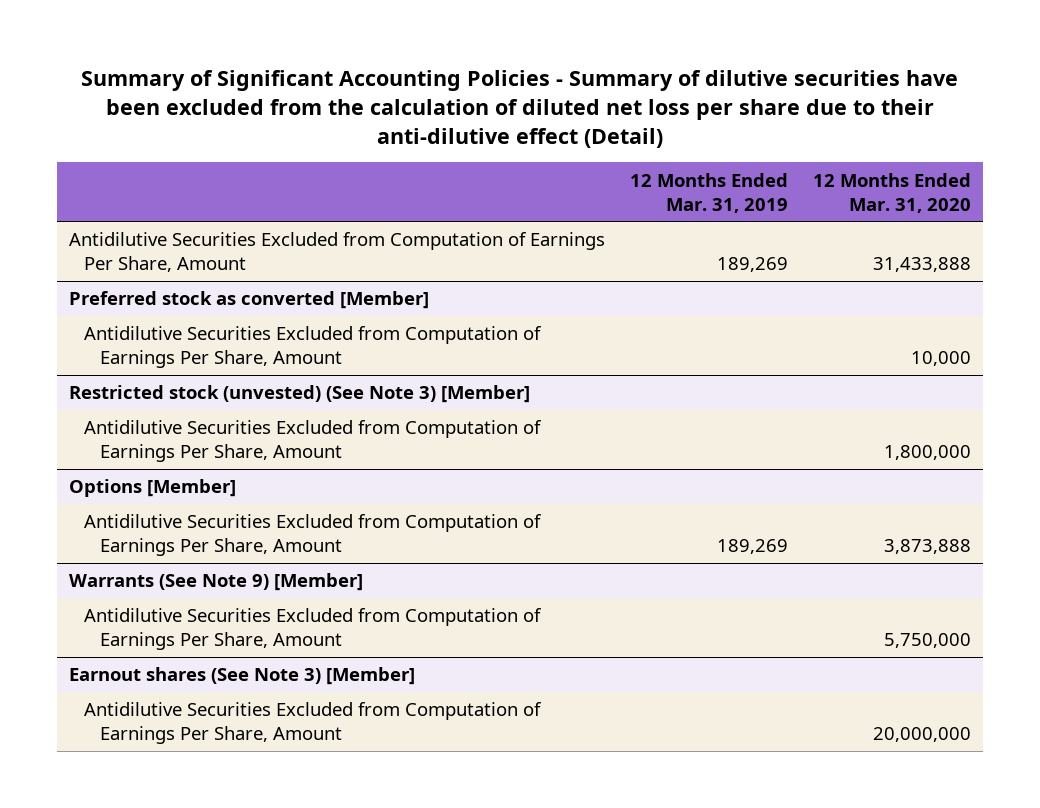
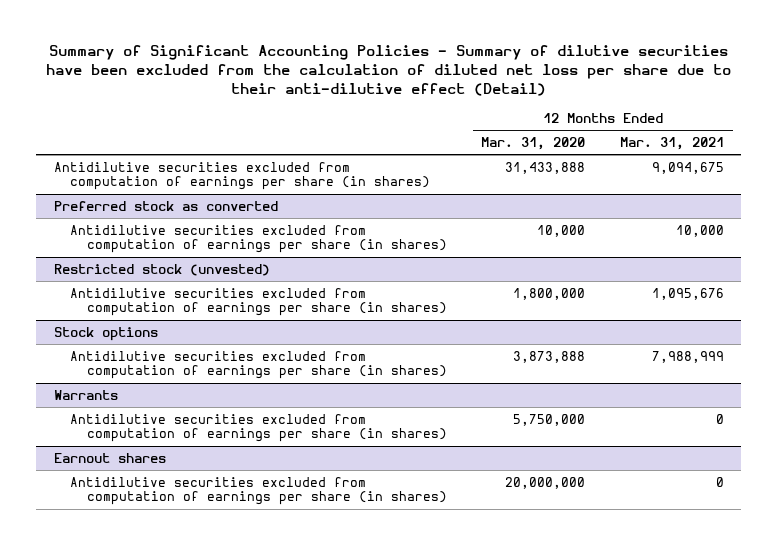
[629,172,788,213] 12 Months Ended Mar. 31, 2019 -> none
none -> [619,137,724,151] Mar. 31, 2021
[69,232,606,273] Antidilutive Securities Excluded from Computation of Earnings Per Share, Amount -> [53,161,431,191] Antidilutive securities excluded from computation of earnings per share (in shares)
[69,291,430,310] Preferred stock as converted [Member] -> [53,200,278,211] Preferred stock as converted
[84,326,543,369] Antidilutive Securities Excluded from Computation of Earnings Per Share, Amount -> [70,224,447,254] Antidilutive securities excluded from computation of earnings per share (in shares)
[69,385,531,404] Restricted stock (unvested) (See Note 3) [Member] -> [53,263,270,276] Restricted stock (unvested)
[84,420,543,463] Antidilutive Securities Excluded from Computation of Earnings Per Share, Amount -> [70,287,447,317] Antidilutive securities excluded from computation of earnings per share (in shares)
[69,479,237,498] Options [Member] -> [53,326,158,341] Stock options
[84,514,543,557] Antidilutive Securities Excluded from Computation of Earnings Per Share, Amount -> [70,350,447,380] Antidilutive securities excluded from computation of earnings per share (in shares)
[69,573,364,592] Warrants (See Note 9) [Member] -> [53,389,118,400] Warrants
[84,608,543,651] Antidilutive Securities Excluded from Computation of Earnings Per Share, Amount -> [70,413,447,443] Antidilutive securities excluded from computation of earnings per share (in shares)
[69,667,416,686] Earnout shares (See Note 3) [Member] -> [53,452,166,463] Earnout shares
[84,702,543,745] Antidilutive Securities Excluded from Computation of Earnings Per Share, Amount -> [70,476,447,506] Antidilutive securities excluded from computation of earnings per share (in shares)

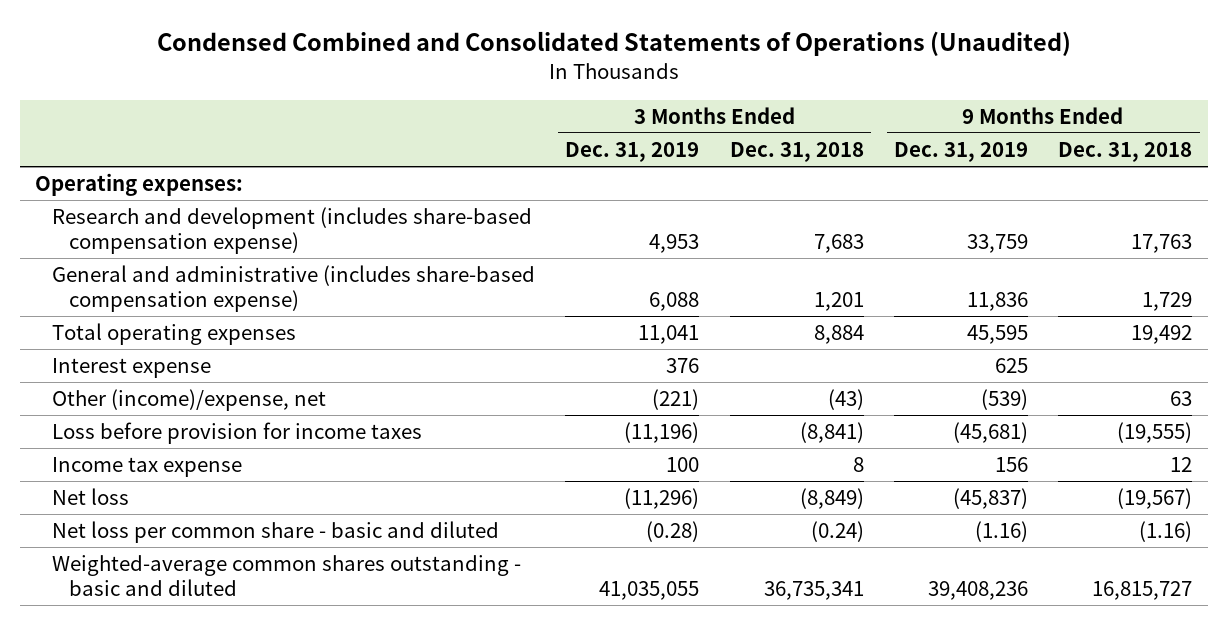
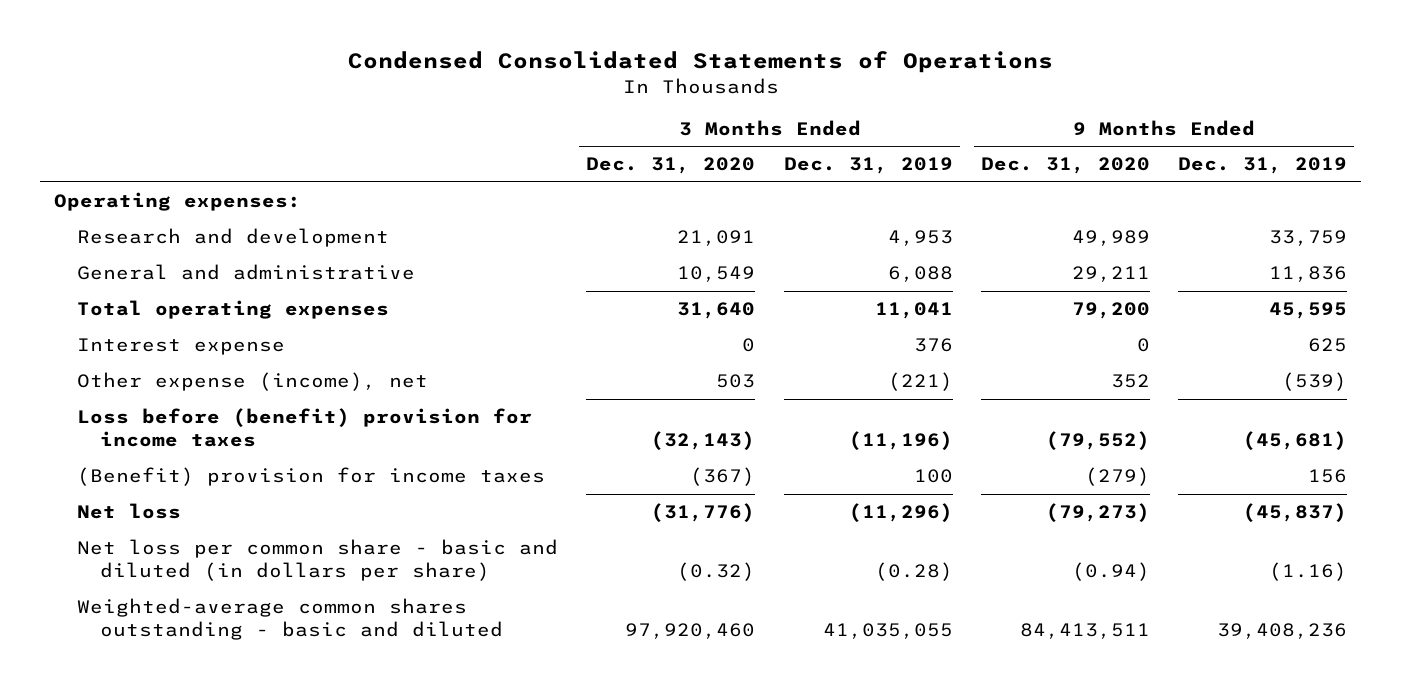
[156,31,1071,57] Condensed Combined and Consolidated Statements of Operations (Unaudited) -> [347,51,1053,74] Condensed Consolidated Statements of Operations
[729,142,864,163] Dec. 31, 2018 -> none
[1058,142,1193,163] Dec. 31, 2018 -> none
none -> [586,157,756,175] Dec. 31, 2020
none -> [981,157,1151,175] Dec. 31, 2020
[52,207,533,254] Research and development (includes share-based compensation expense) -> [77,228,390,248] Research and development
[52,265,536,312] General and administrative (includes share-based compensation expense) -> [77,264,416,281] General and administrative
[52,389,327,412] Other (income)/expense, net -> [77,372,429,392] Other expense (income), net
[52,422,423,445] Loss before provision for income taxes -> [77,408,533,448] Loss before (benefit) provision for income taxes
[52,457,243,478] Income tax expense -> [77,467,546,487] (Benefit) provision for income taxes
[52,521,500,544] Net loss per common share - basic and diluted -> [77,539,559,582] Net loss per common share - basic and diluted (in dollars per share)

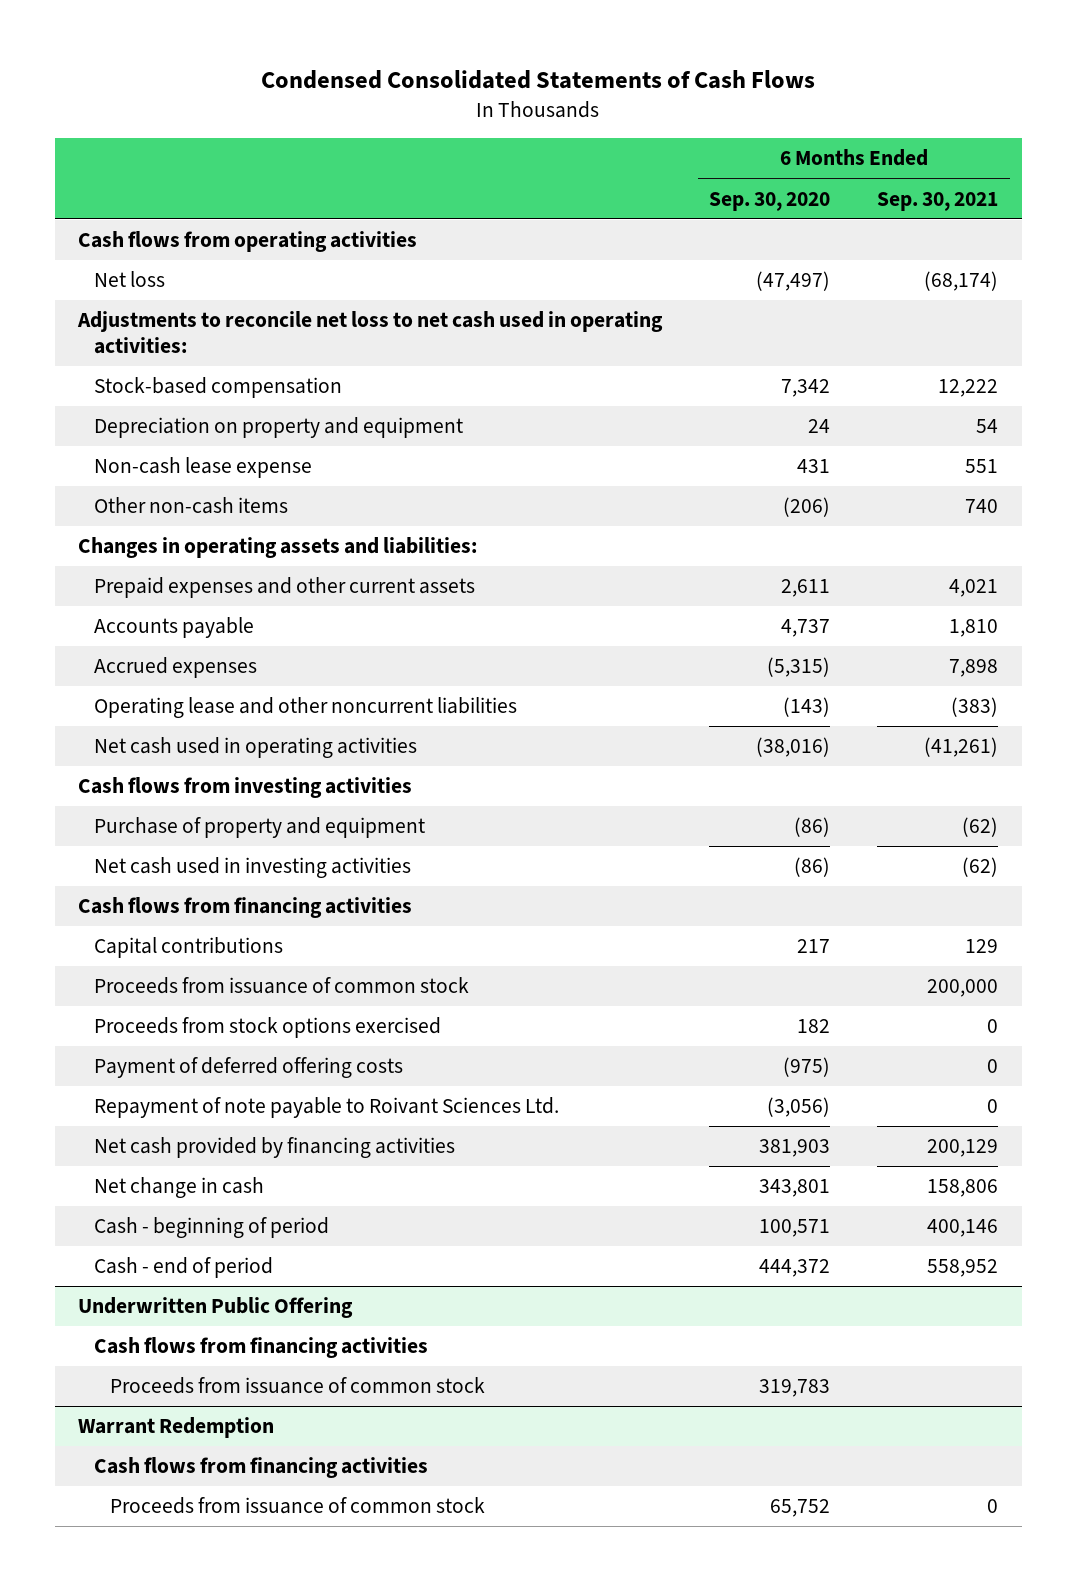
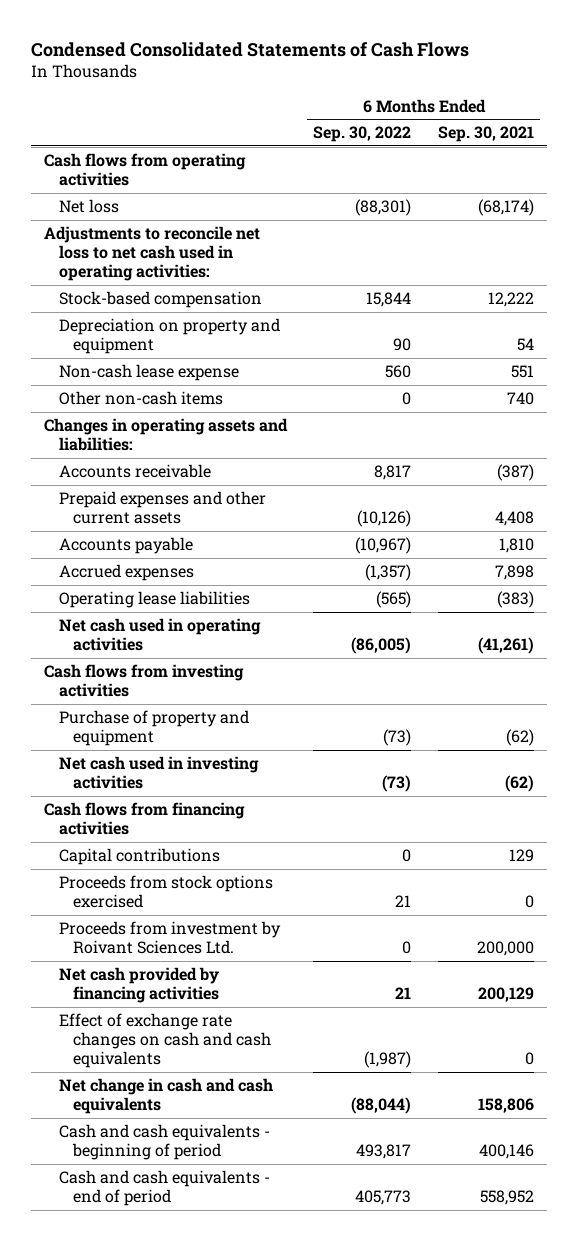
[709,191,831,211] Sep. 30, 2020 -> none
none -> [313,126,412,143] Sep. 30, 2022
none -> [58,463,211,478] Accounts receivable
[949,579,999,598] 4,021 -> [494,511,534,527] 4,408
[94,697,518,719] Operating lease and other noncurrent liabilities -> [58,590,250,608] Operating lease liabilities
[94,977,470,995] Proceeds from issuance of common stock -> none
[94,1057,404,1079] Payment of deferred offering costs -> none
[94,1097,560,1119] Repayment of note payable to Roivant Sciences Ltd. -> none
none -> [58,920,281,955] Proceeds from investment by Roivant Sciences Ltd.
[78,1297,354,1319] Underwritten Public Offering -> none
[94,1337,429,1359] Cash flows from financing activities -> none
[110,1377,486,1395] Proceeds from issuance of common stock -> none
[78,1417,275,1439] Warrant Redemption -> none
[94,1457,429,1479] Cash flows from financing activities -> none
[110,1497,486,1515] Proceeds from issuance of common stock -> none
none -> [58,1012,272,1069] Effect of exchange rate changes on cash and cash equivalents
[94,1177,265,1199] Net change in cash -> [58,1077,273,1115] Net change in cash and cash equivalents
[94,1217,330,1239] Cash - beginning of period -> [58,1123,270,1161] Cash and cash equivalents - beginning of period
[94,1257,274,1279] Cash - end of period -> [58,1169,270,1207] Cash and cash equivalents - end of period

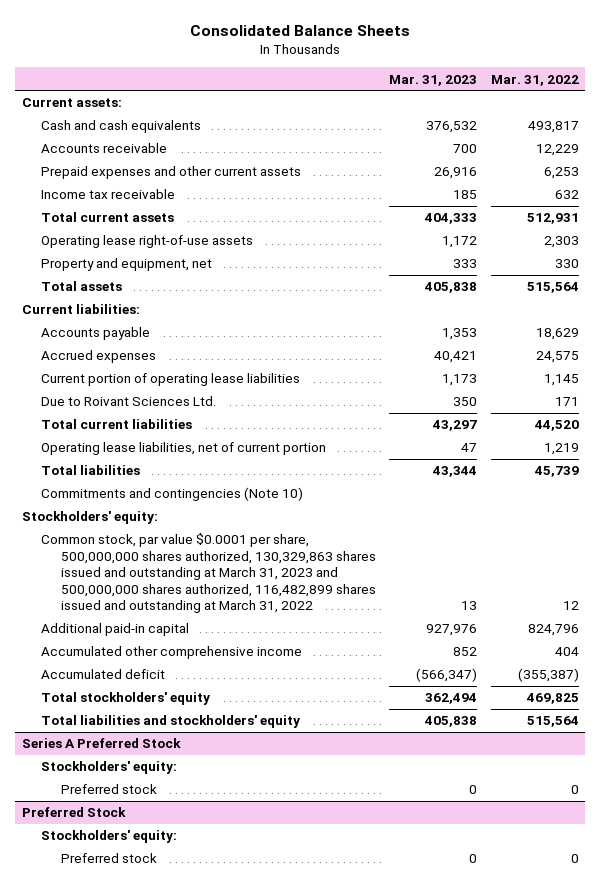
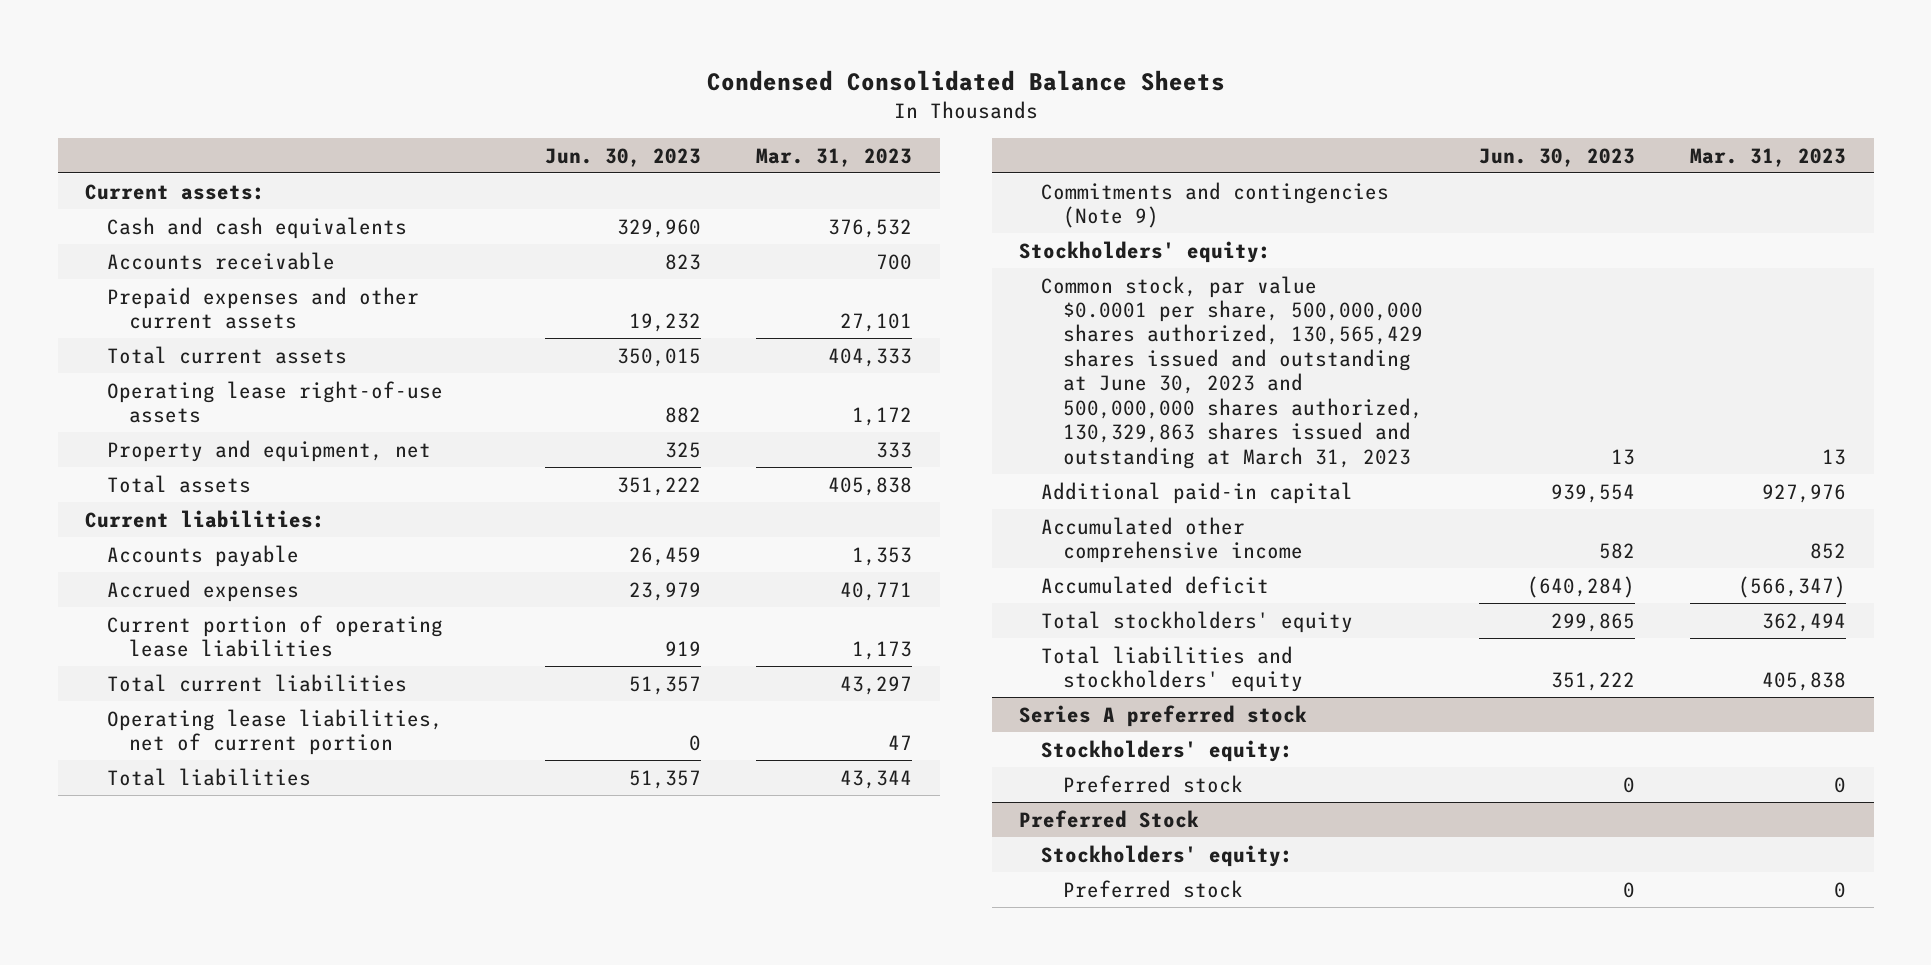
[190,24,411,36] Consolidated Balance Sheets -> [706,69,1225,91] Condensed Consolidated Balance Sheets
[490,74,579,86] Mar. 31, 2022 -> none
none -> [544,147,701,167] Jun. 30, 2023
[41,189,176,200] Income tax receivable -> none
[434,167,478,180] 26,916 -> [840,312,913,332] 27,101
[434,351,478,364] 40,421 -> [840,581,913,601] 40,771
[41,396,217,407] Due to Roivant Sciences Ltd. -> none
[41,487,304,502] Commitments and contingencies (Note 10) -> [1041,181,1390,228] Commitments and contingencies (Note 9)
[41,533,376,614] Common stock, par value $0.0001 per share, 500,000,000 shares authorized, 130,329,863 shares issued and outstanding at March 31, 2023 and 500,000,000 shares authorized, 116,482,899 shares issued and outstanding at March 31, 2022 -> [1041,275,1424,469] Common stock, par value $0.0001 per share, 500,000,000 shares authorized, 130,565,429 shares issued and outstanding at June 30, 2023 and 500,000,000 shares authorized, 130,329,863 shares issued and outstanding at March 31, 2023
[21,738,181,749] Series A Preferred Stock -> [1019,704,1308,727] Series A preferred stock

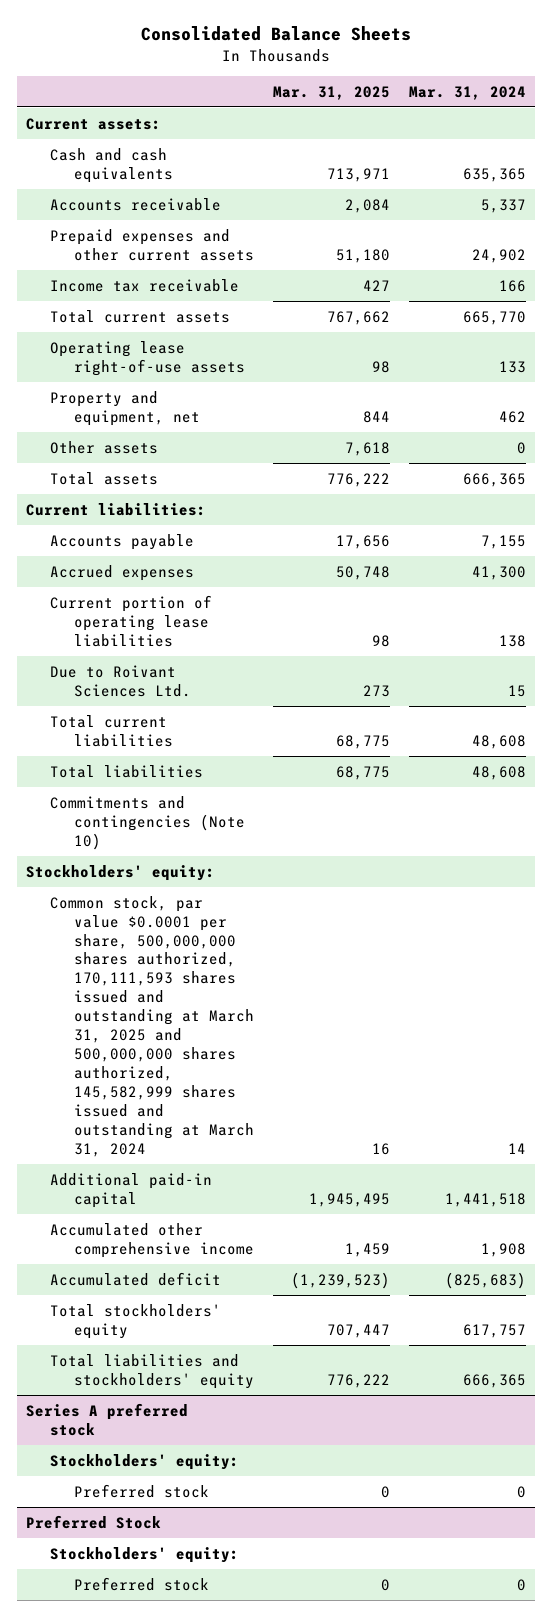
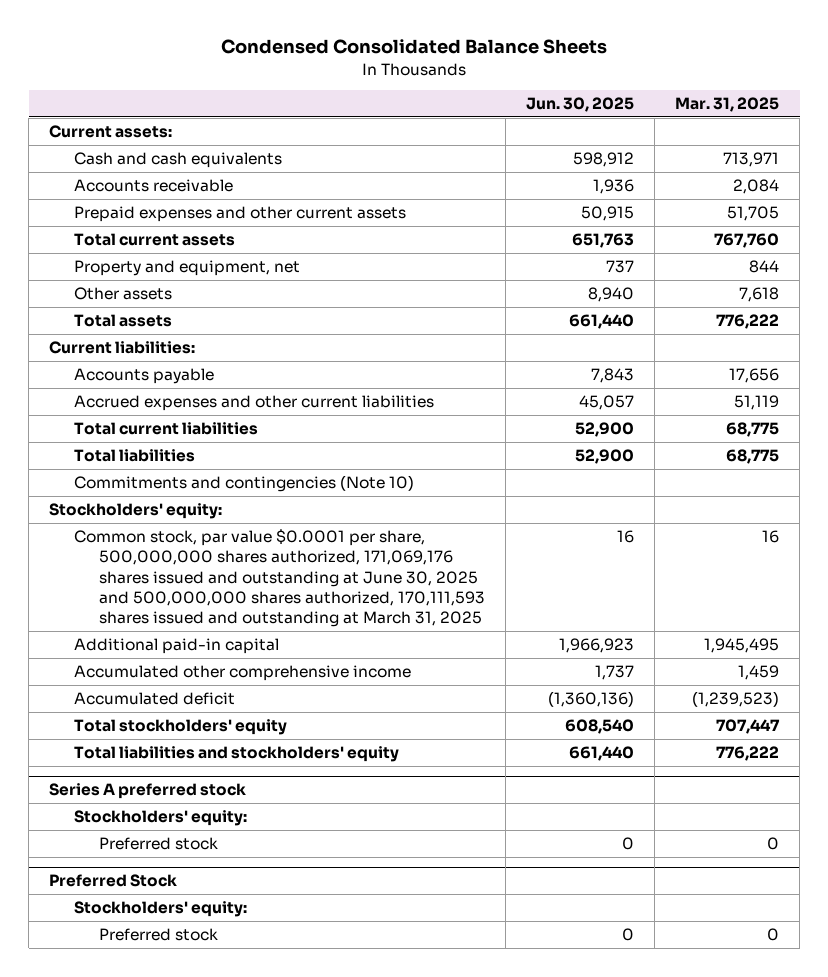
[140,26,411,42] Consolidated Balance Sheets -> [221,39,608,55] Condensed Consolidated Balance Sheets
[408,85,526,100] Mar. 31, 2024 -> none
none -> [526,97,635,113] Jun. 30, 2025
[49,278,239,292] Income tax receivable -> none
[49,340,245,376] Operating lease right-of-use assets -> none
[335,248,390,263] 51,180 -> [727,206,780,222] 51,705
[326,310,390,325] 767,662 -> [714,233,780,249] 767,760
[49,564,194,581] Accrued expenses -> none
[49,594,212,647] Current portion of operating lease liabilities -> none
[49,664,191,697] Due to Roivant Sciences Ltd. -> none
none -> [74,395,435,412] Accrued expenses and other current liabilities
[49,895,254,1157] Common stock, par value $0.0001 per share, 500,000,000 shares authorized, 170,111,593 shares issued and outstanding at March 31, 2025 and 500,000,000 shares authorized, 145,582,999 shares issued and outstanding at March 31, 2024 -> [74,529,485,628] Common stock, par value $0.0001 per share, 500,000,000 shares authorized, 171,069,176 shares issued and outstanding at June 30, 2025 and 500,000,000 shares authorized, 170,111,593 shares issued and outstanding at March 31, 2025

